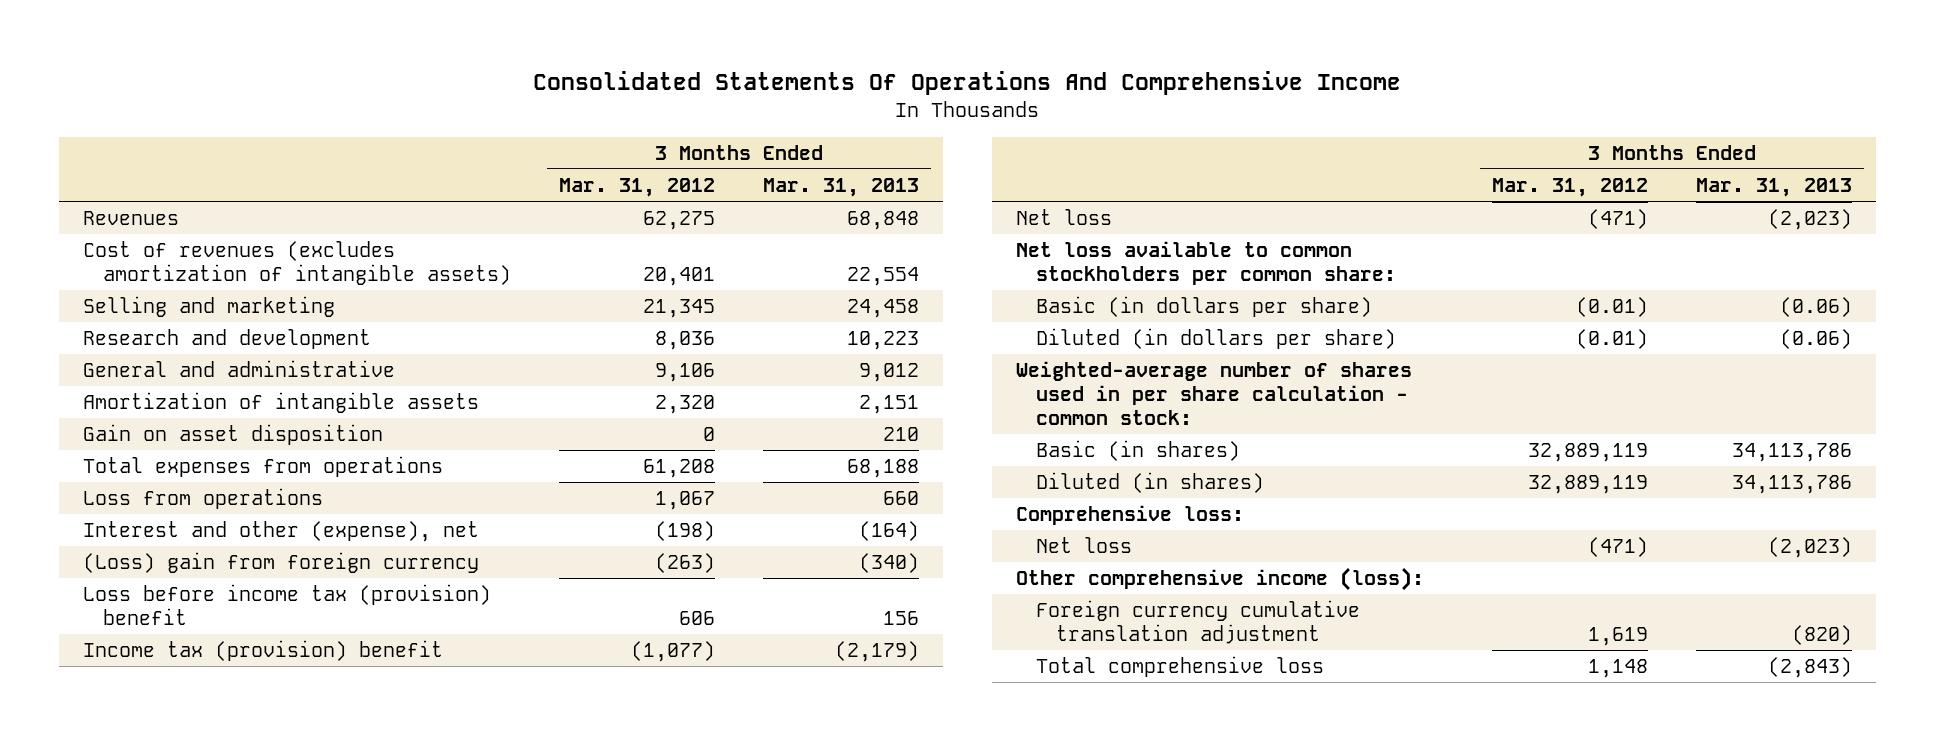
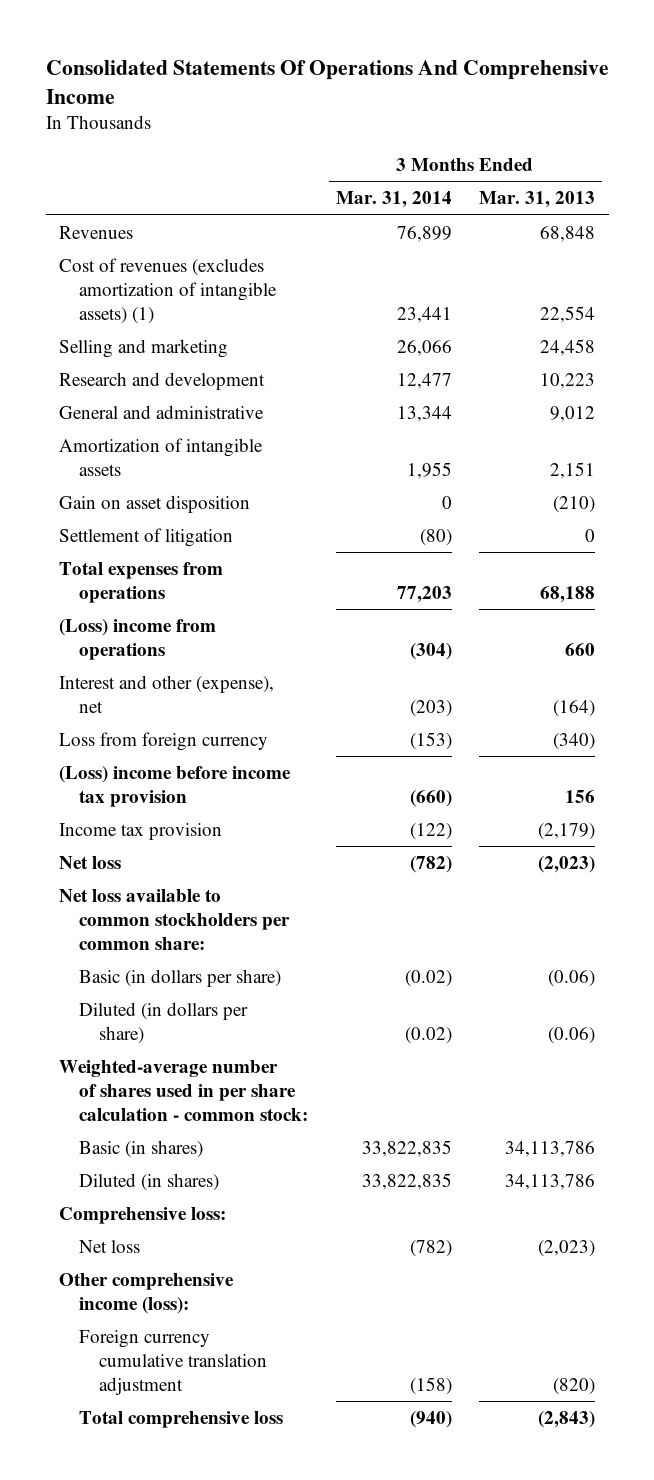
[559,178,716,198] Mar. 31, 2012 -> none
none -> [335,191,452,209] Mar. 31, 2014
[83,241,512,285] Cost of revenues (excludes amortization of intangible assets) -> [59,257,278,325] Cost of revenues (excludes amortization of intangible assets) (1)
[882,427,919,442] 210 -> [552,495,595,513] (210)
none -> [59,527,234,547] Settlement of litigation
[83,488,324,510] Loss from operations -> [59,618,217,660] (Loss) income from operations
[83,552,480,574] (Loss) gain from foreign currency -> [59,731,269,751] Loss from foreign currency
[83,584,492,625] Loss before income tax (provision) benefit -> [59,765,292,807] (Loss) income before income tax provision
[83,640,444,662] Income tax (provision) benefit -> [59,822,223,840] Income tax provision

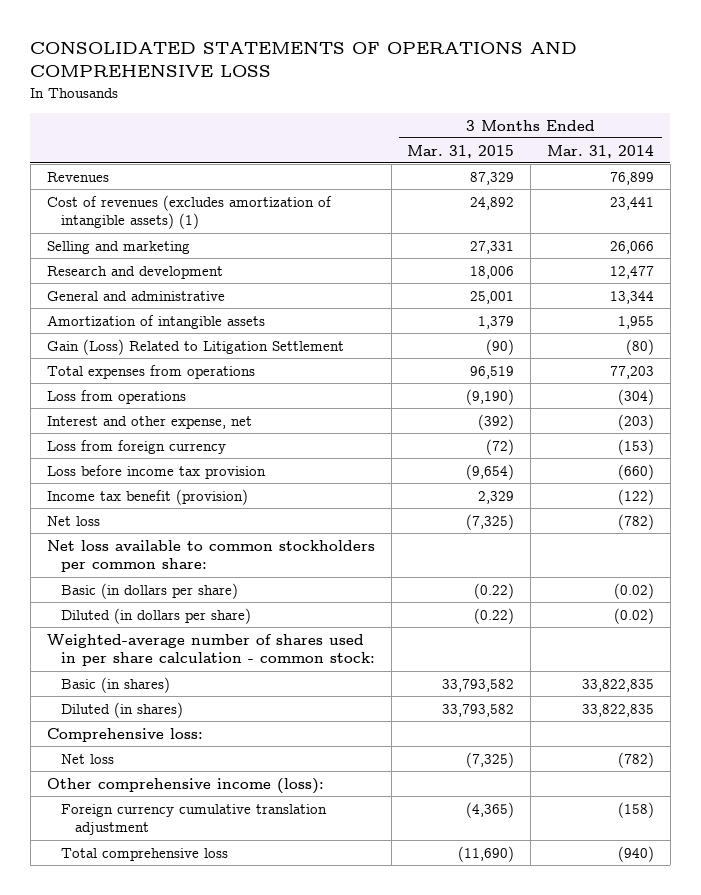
[45,59,609,105] Consolidated Statements Of Operations And Comprehensive Income -> [30,40,578,78] CONSOLIDATED STATEMENTS OF OPERATIONS AND COMPREHENSIVE LOSS
[478,191,595,209] Mar. 31, 2013 -> none
none -> [407,144,515,158] Mar. 31, 2015
[59,494,251,513] Gain on asset disposition -> none
[59,527,234,547] Settlement of litigation -> none
none -> [46,338,344,355] Gain (Loss) Related to Litigation Settlement
[59,618,217,660] (Loss) income from operations -> [46,389,186,404] Loss from operations
[59,674,275,713] Interest and other (expense), net -> [46,415,252,429] Interest and other expense, net
[59,765,292,807] (Loss) income before income tax provision -> [46,464,266,479] Loss before income tax provision
[59,822,223,840] Income tax provision -> [46,488,248,505] Income tax benefit (provision)

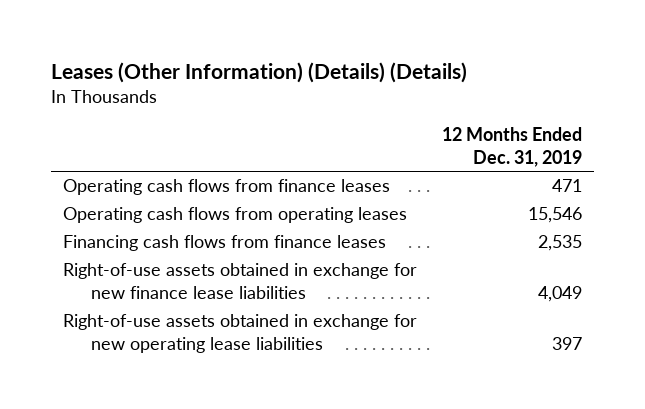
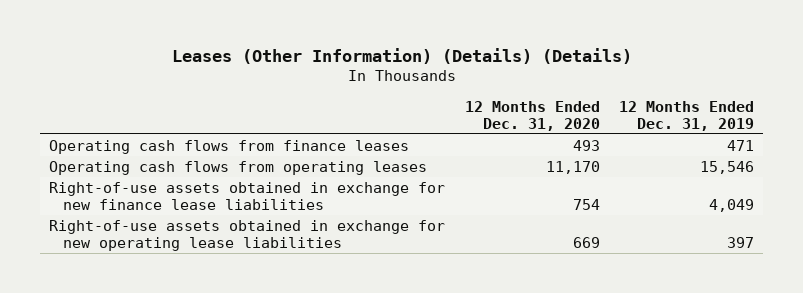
none -> [464,100,600,131] 12 Months Ended Dec. 31, 2020
[63,235,387,252] Financing cash flows from finance leases -> none

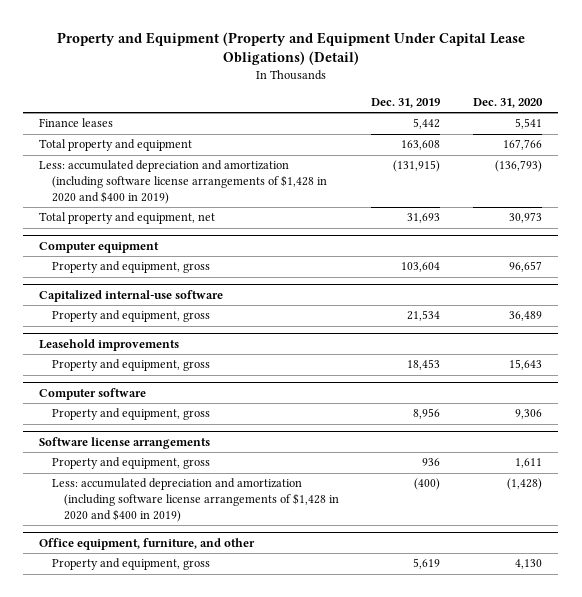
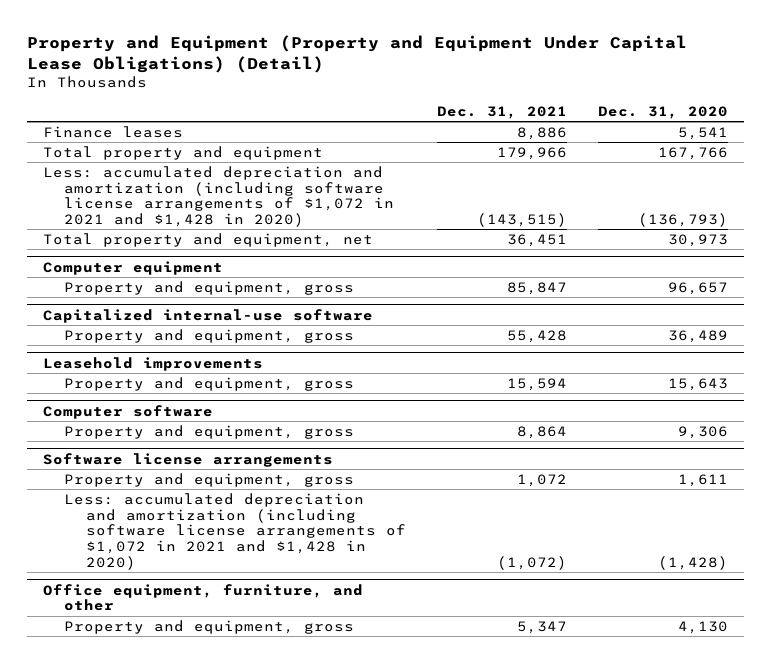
[371,98,441,109] Dec. 31, 2019 -> none
none -> [436,105,567,119] Dec. 31, 2021
[39,160,327,205] Less: accumulated depreciation and amortization (including software license arrangements of $1,428 in 2020 and $400 in 2019) -> [42,165,395,227] Less: accumulated depreciation and amortization (including software license arrangements of $1,072 in 2021 and $1,428 in 2020)
[51,478,339,523] Less: accumulated depreciation and amortization (including software license arrangements of $1,428 in 2020 and $400 in 2019) -> [64,492,406,570] Less: accumulated depreciation and amortization (including software license arrangements of $1,072 in 2021 and $1,428 in 2020)

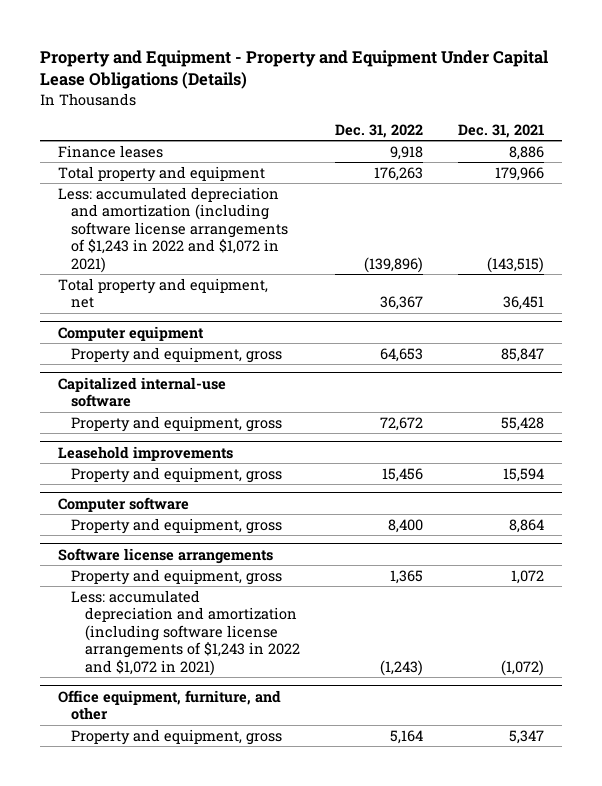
[27,35,688,73] Property and Equipment (Property and Equipment Under Capital Lease Obligations) (Detail) -> [40,49,549,90] Property and Equipment - Property and Equipment Under Capital Lease Obligations (Details)
[598,105,729,119] Dec. 31, 2020 -> none
none -> [335,123,424,138] Dec. 31, 2022
[42,165,395,227] Less: accumulated depreciation and amortization (including software license arrangements of $1,072 in 2021 and $1,428 in 2020) -> [57,186,289,273] Less: accumulated depreciation and amortization (including software license arrangements of $1,243 in 2022 and $1,072 in 2021)
[64,492,406,570] Less: accumulated depreciation and amortization (including software license arrangements of $1,072 in 2021 and $1,428 in 2020) -> [71,589,301,676] Less: accumulated depreciation and amortization (including software license arrangements of $1,243 in 2022 and $1,072 in 2021)

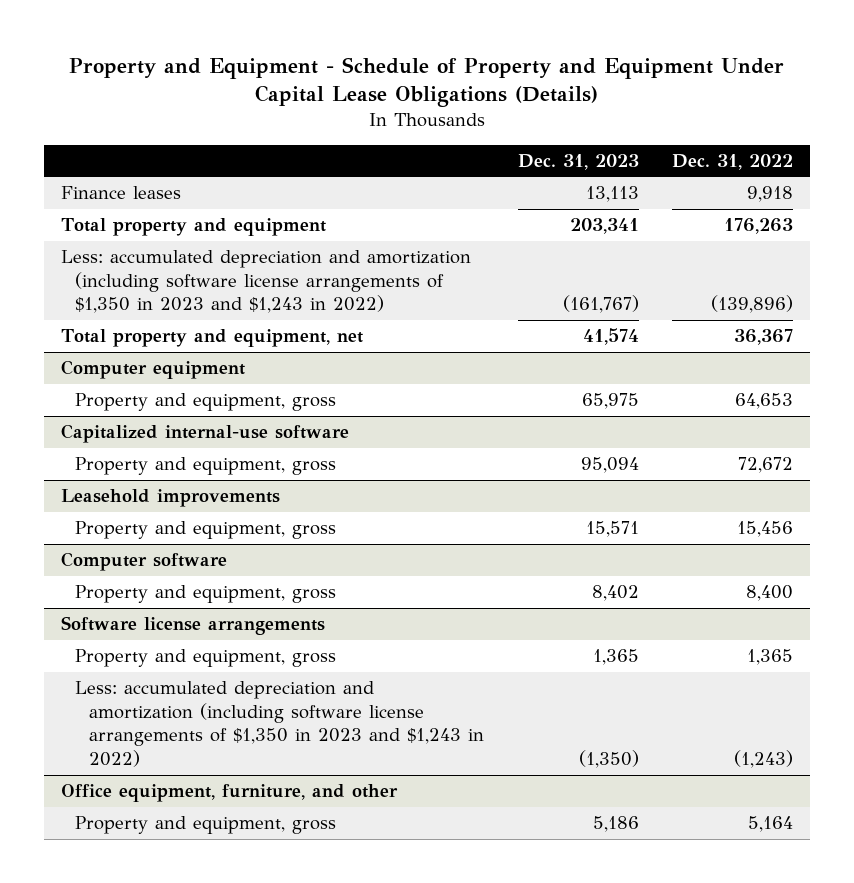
[40,49,549,90] Property and Equipment - Property and Equipment Under Capital Lease Obligations (Details) -> [69,56,785,108] Property and Equipment - Schedule of Property and Equipment Under Capital Lease Obligations (Details)
[458,123,545,138] Dec. 31, 2021 -> none
none -> [517,153,639,170] Dec. 31, 2023
[57,186,289,273] Less: accumulated depreciation and amortization (including software license arrangements of $1,243 in 2022 and $1,072 in 2021) -> [60,250,471,314] Less: accumulated depreciation and amortization (including software license arrangements of $1,350 in 2023 and $1,243 in 2022)
[71,589,301,676] Less: accumulated depreciation and amortization (including software license arrangements of $1,243 in 2022 and $1,072 in 2021) -> [75,681,485,768] Less: accumulated depreciation and amortization (including software license arrangements of $1,350 in 2023 and $1,243 in 2022)

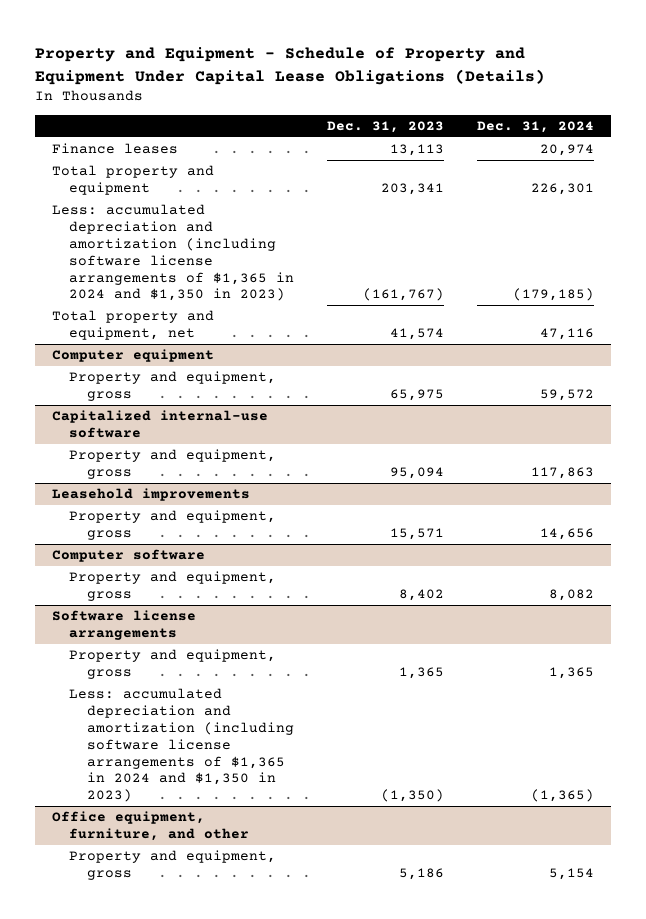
[672,153,794,170] Dec. 31, 2022 -> none
none -> [477,120,595,133] Dec. 31, 2024
[60,250,471,314] Less: accumulated depreciation and amortization (including software license arrangements of $1,350 in 2023 and $1,243 in 2022) -> [51,204,295,302] Less: accumulated depreciation and amortization (including software license arrangements of $1,365 in 2024 and $1,350 in 2023)
[75,681,485,768] Less: accumulated depreciation and amortization (including software license arrangements of $1,350 in 2023 and $1,243 in 2022) -> [69,688,295,803] Less: accumulated depreciation and amortization (including software license arrangements of $1,365 in 2024 and $1,350 in 2023)

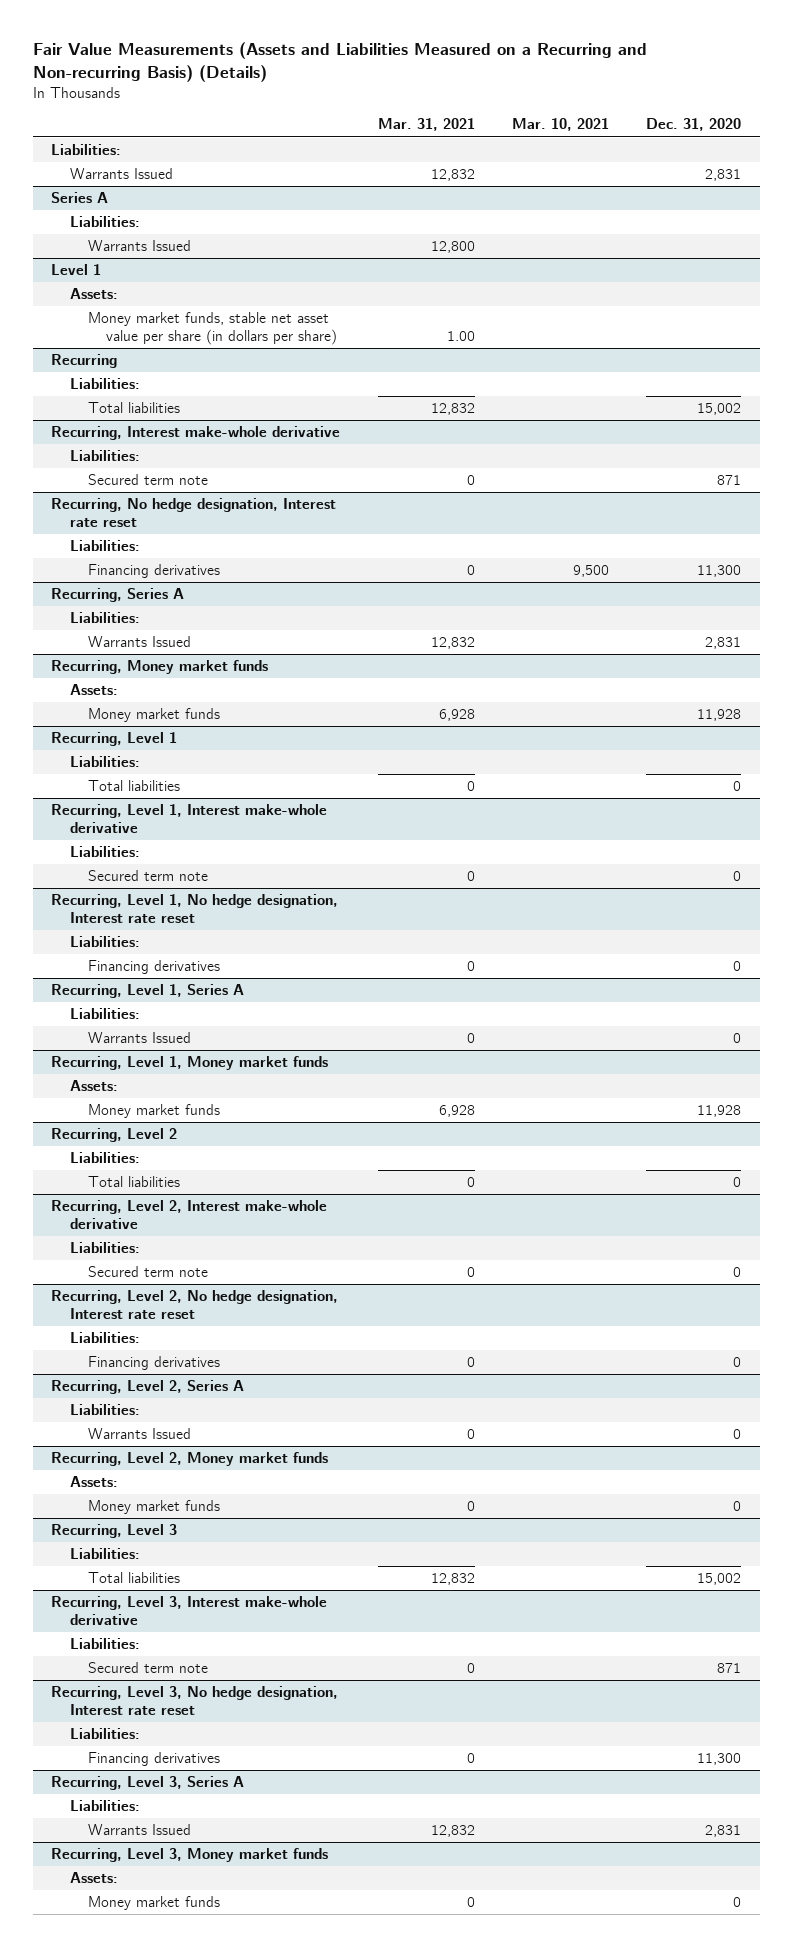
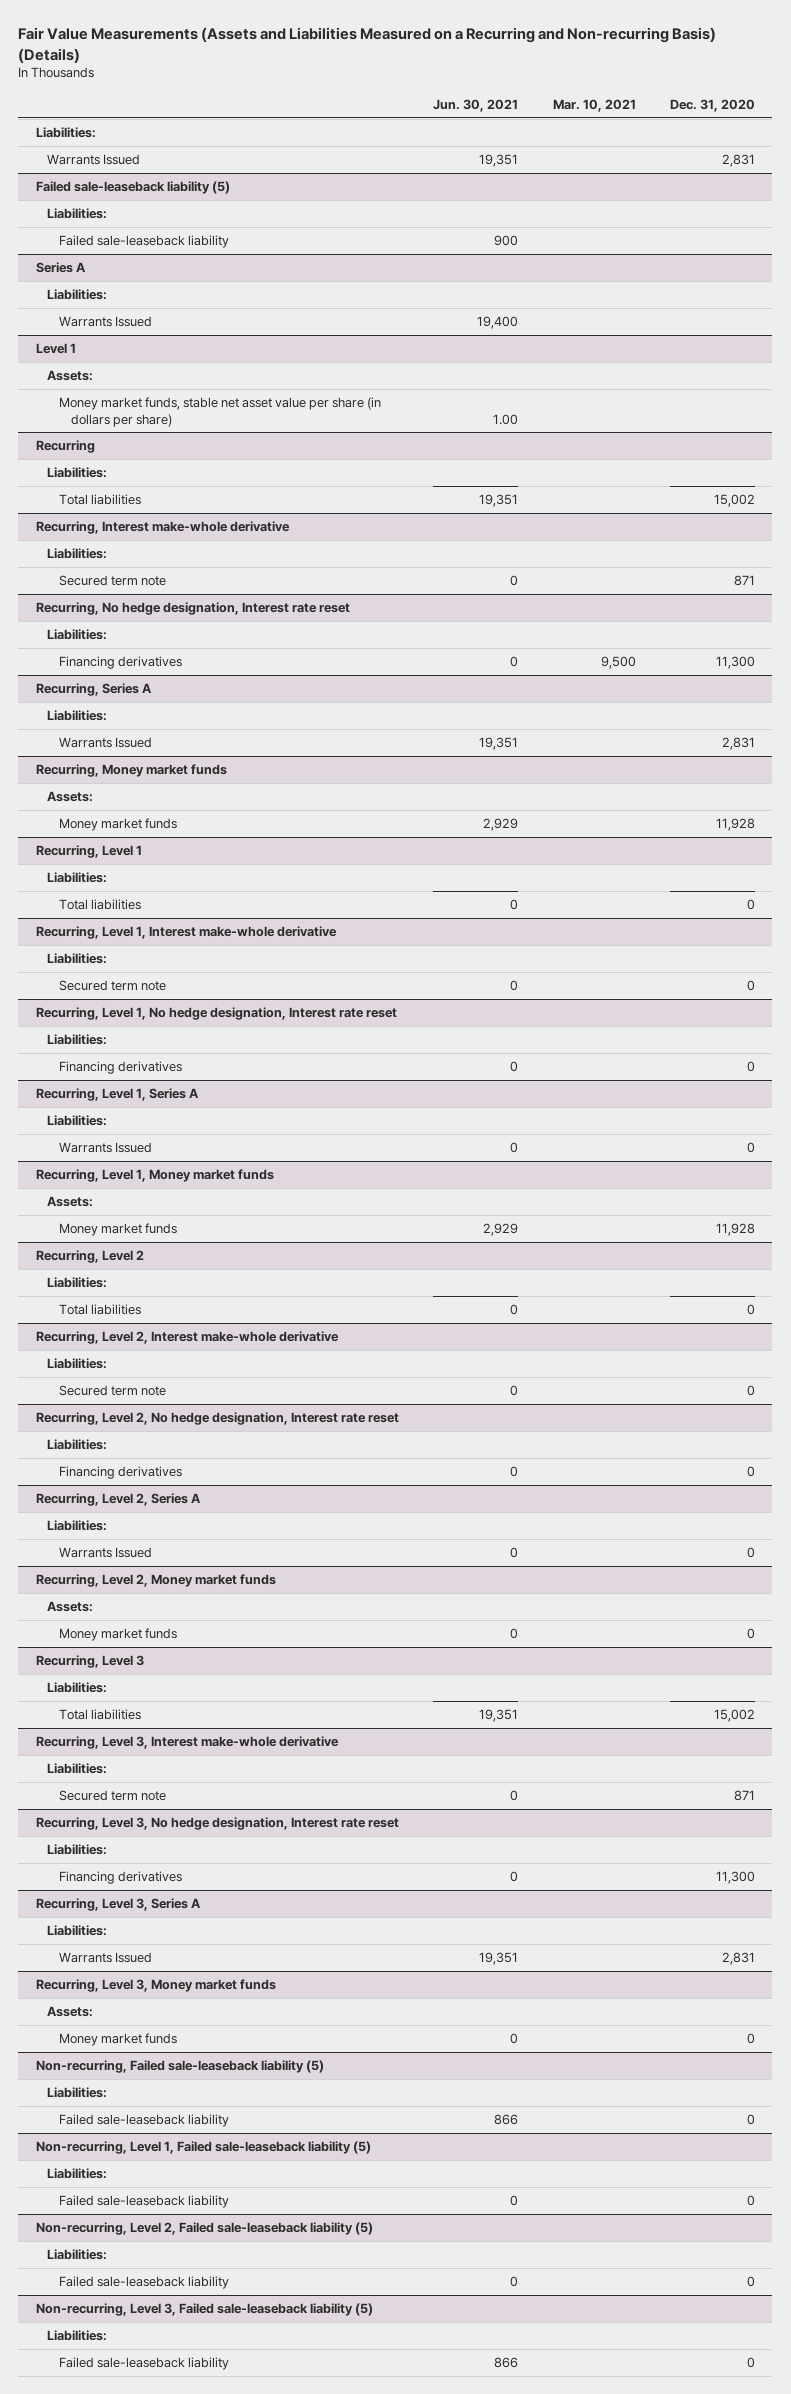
[377,118,475,132] Mar. 31, 2021 -> none
none -> [433,98,519,112] Jun. 30, 2021
none -> [35,181,230,195] Failed sale-leaseback liability (5)
none -> [47,208,108,220] Liabilities:
none -> [59,235,230,249] Failed sale-leaseback liability
none -> [35,2060,324,2074] Non-recurring, Failed sale-leaseback liability (5)
none -> [47,2087,108,2099] Liabilities:
none -> [59,2114,230,2128] Failed sale-leaseback liability
none -> [35,2141,371,2155] Non-recurring, Level 1, Failed sale-leaseback liability (5)
none -> [47,2168,108,2180] Liabilities:
none -> [59,2195,230,2209] Failed sale-leaseback liability
none -> [35,2222,373,2236] Non-recurring, Level 2, Failed sale-leaseback liability (5)
none -> [47,2249,108,2261] Liabilities:
none -> [59,2276,230,2290] Failed sale-leaseback liability
none -> [35,2303,373,2317] Non-recurring, Level 3, Failed sale-leaseback liability (5)
none -> [47,2330,108,2342] Liabilities:
none -> [59,2357,230,2371] Failed sale-leaseback liability

